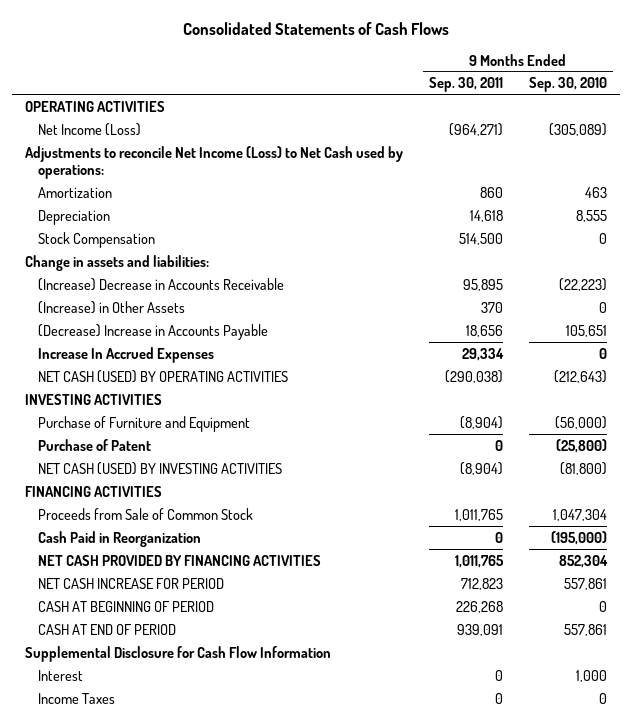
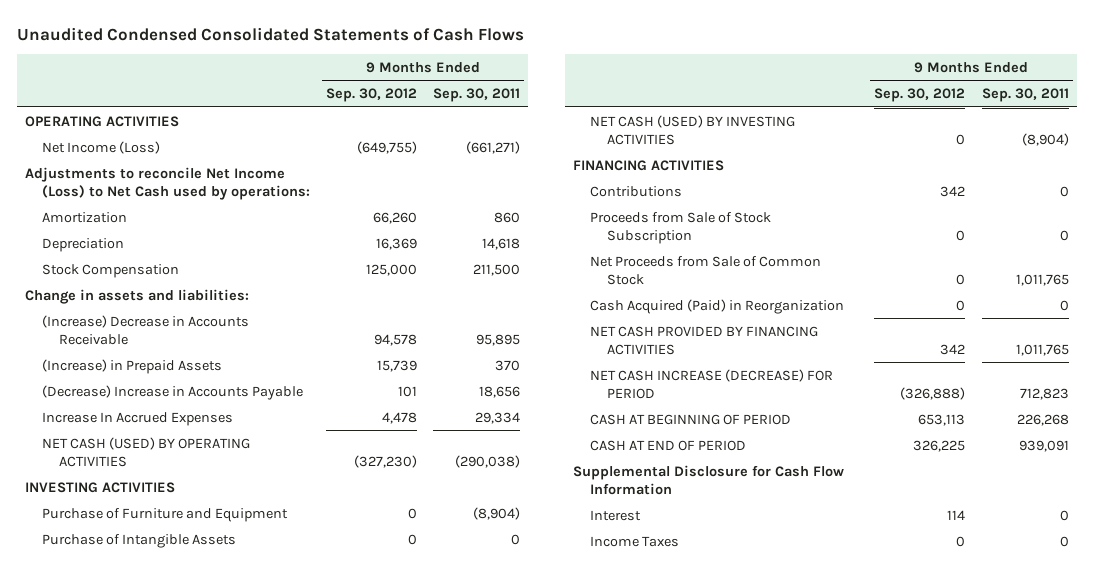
[182,21,449,35] Consolidated Statements of Cash Flows -> [16,26,524,41] Unaudited Condensed Consolidated Statements of Cash Flows
[528,77,607,93] Sep. 30, 2010 -> none
none -> [326,88,418,103] Sep. 30, 2012
[448,122,503,136] (964,271) -> [466,140,521,154] (661,271)
[458,232,503,245] 514,500 -> [473,263,521,276] 211,500
[38,300,186,314] (Increase) in Other Assets -> [41,358,222,374] (Increase) in Prepaid Assets
[38,438,152,451] Purchase of Patent -> [41,533,236,548] Purchase of Intangible Assets
none -> [590,185,683,197] Contributions
none -> [590,211,772,244] Proceeds from Sale of Stock Subscription
[38,507,254,520] Proceeds from Sale of Common Stock -> [590,255,822,285] Net Proceeds from Sale of Common Stock
[38,530,202,547] Cash Paid in Reorganization -> [590,298,845,314] Cash Acquired (Paid) in Reorganization
[38,577,225,589] NET CASH INCREASE FOR PERIOD -> [590,368,834,399] NET CASH INCREASE (DECREASE) FOR PERIOD

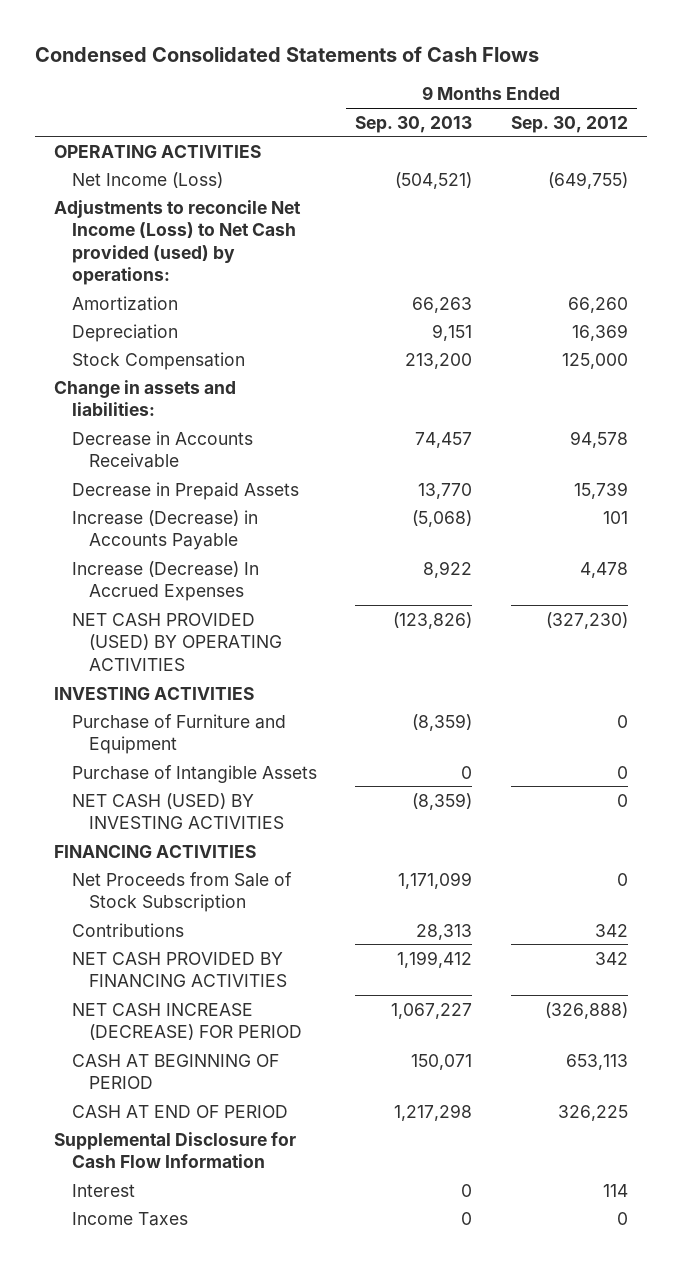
[16,26,524,41] Unaudited Condensed Consolidated Statements of Cash Flows -> [34,46,539,63] Condensed Consolidated Statements of Cash Flows
[433,88,521,103] Sep. 30, 2011 -> none
none -> [355,115,473,133] Sep. 30, 2013
[24,166,310,200] Adjustments to reconcile Net Income (Loss) to Net Cash used by operations: -> [53,199,301,286] Adjustments to reconcile Net Income (Loss) to Net Cash provided (used) by operations:
[41,314,249,345] (Increase) Decrease in Accounts Receivable -> [71,430,253,469] Decrease in Accounts Receivable
[41,358,222,374] (Increase) in Prepaid Assets -> [71,481,299,500] Decrease in Prepaid Assets
[41,384,303,400] (Decrease) Increase in Accounts Payable -> [71,509,258,551] Increase (Decrease) in Accounts Payable
[41,411,233,426] Increase In Accrued Expenses -> [71,560,259,602] Increase (Decrease) In Accrued Expenses
[41,436,250,467] NET CASH (USED) BY OPERATING ACTIVITIES -> [71,612,283,671] NET CASH PROVIDED (USED) BY OPERATING ACTIVITIES
none -> [71,871,292,913] Net Proceeds from Sale of Stock Subscription
[590,211,772,244] Proceeds from Sale of Stock Subscription -> none
[590,255,822,285] Net Proceeds from Sale of Common Stock -> none
[590,298,845,314] Cash Acquired (Paid) in Reorganization -> none

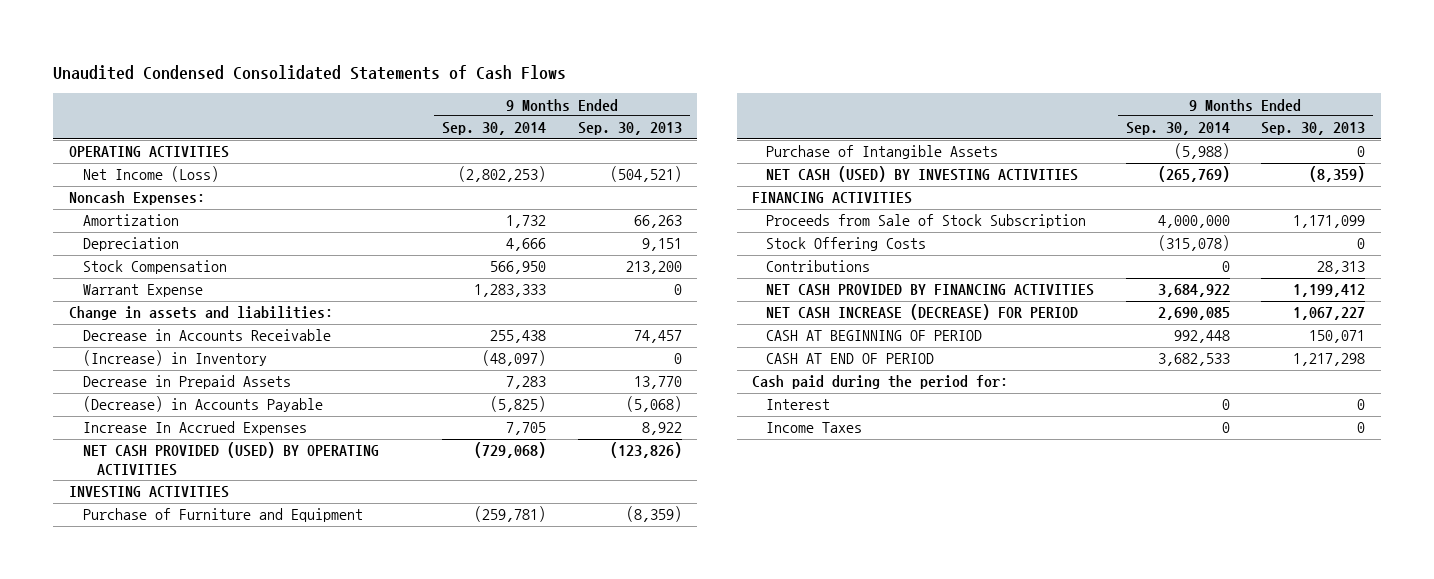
[34,46,539,63] Condensed Consolidated Statements of Cash Flows -> [53,64,567,80] Unaudited Condensed Consolidated Statements of Cash Flows
[510,115,628,133] Sep. 30, 2012 -> none
none -> [442,122,547,136] Sep. 30, 2014
[53,199,301,286] Adjustments to reconcile Net Income (Loss) to Net Cash provided (used) by operations: -> none
none -> [68,191,205,206] Noncash Expenses:
none -> [82,284,203,298] Warrant Expense
none -> [82,350,267,367] (Increase) in Inventory
[71,509,258,551] Increase (Decrease) in Accounts Payable -> [82,396,323,413] (Decrease) in Accounts Payable
[71,560,259,602] Increase (Decrease) In Accrued Expenses -> [82,421,307,436] Increase In Accrued Expenses
[71,871,292,913] Net Proceeds from Sale of Stock Subscription -> [766,214,1087,229] Proceeds from Sale of Stock Subscription
none -> [766,237,927,252] Stock Offering Costs
[53,1131,296,1169] Supplemental Disclosure for Cash Flow Information -> none
none -> [752,375,1009,390] Cash paid during the period for:

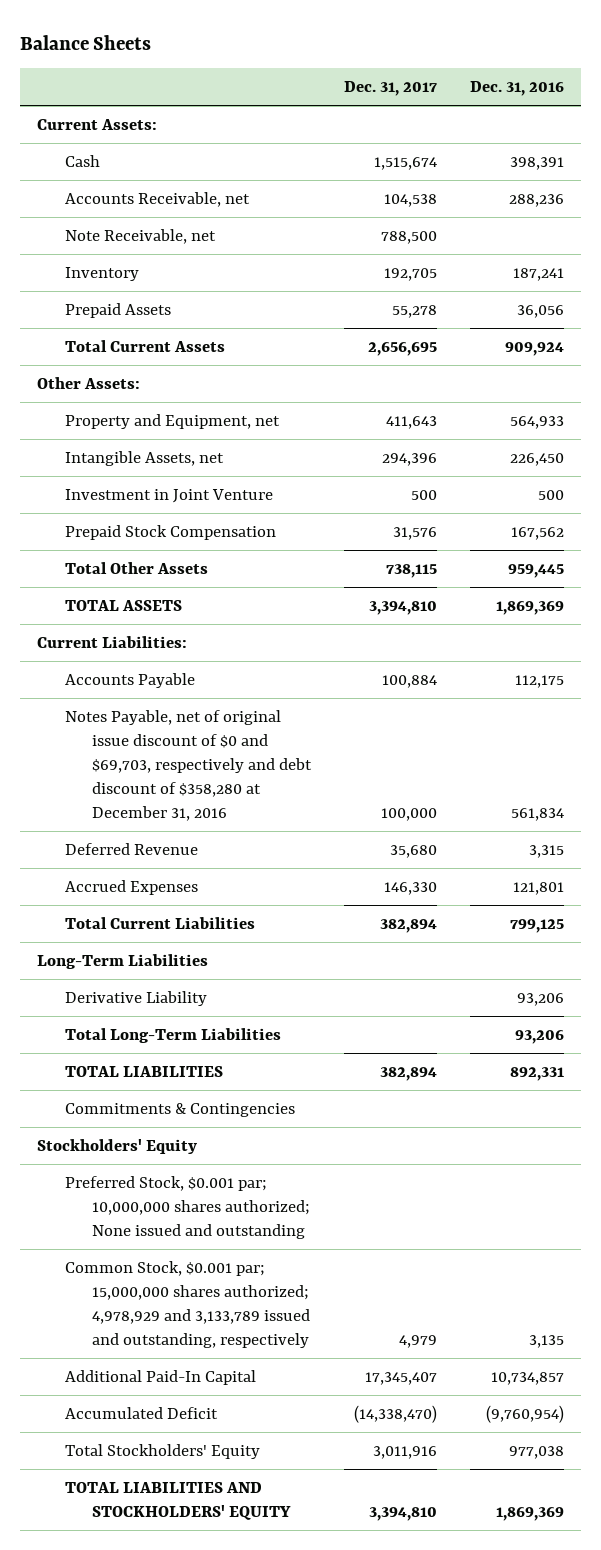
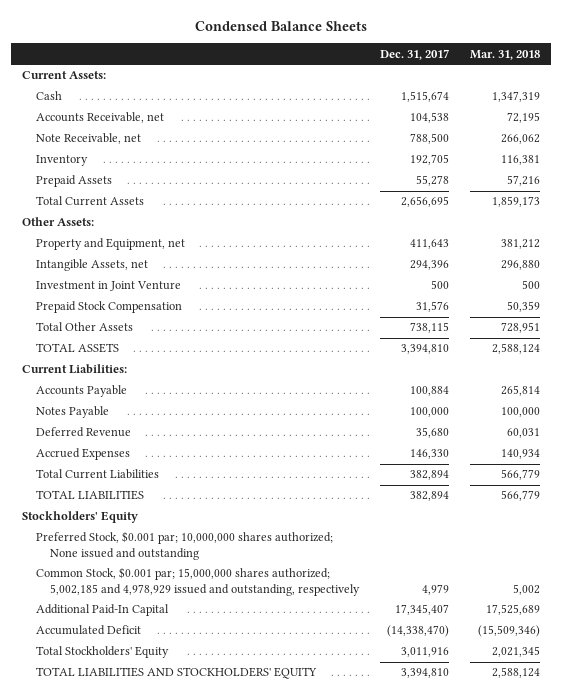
[20,34,152,50] Balance Sheets -> [195,20,368,31] Condensed Balance Sheets
[470,81,565,97] Dec. 31, 2016 -> none
none -> [470,49,541,60] Mar. 31, 2018
[64,709,313,821] Notes Payable, net of original issue discount of $0 and $69,703, respectively and debt discount of $358,280 at December 31, 2016 -> [36,406,110,419] Notes Payable
[37,953,209,969] Long-Term Liabilities -> none
[64,990,207,1006] Derivative Liability -> none
[64,1027,281,1043] Total Long-Term Liabilities -> none
[64,1102,295,1117] Commitments & Contingencies -> none
[64,1260,311,1348] Common Stock, $0.001 par; 15,000,000 shares authorized; 4,978,929 and 3,133,789 issued and outstanding, respectively -> [36,567,361,597] Common Stock, $0.001 par; 15,000,000 shares authorized; 5,002,185 and 4,978,929 issued and outstanding, respectively

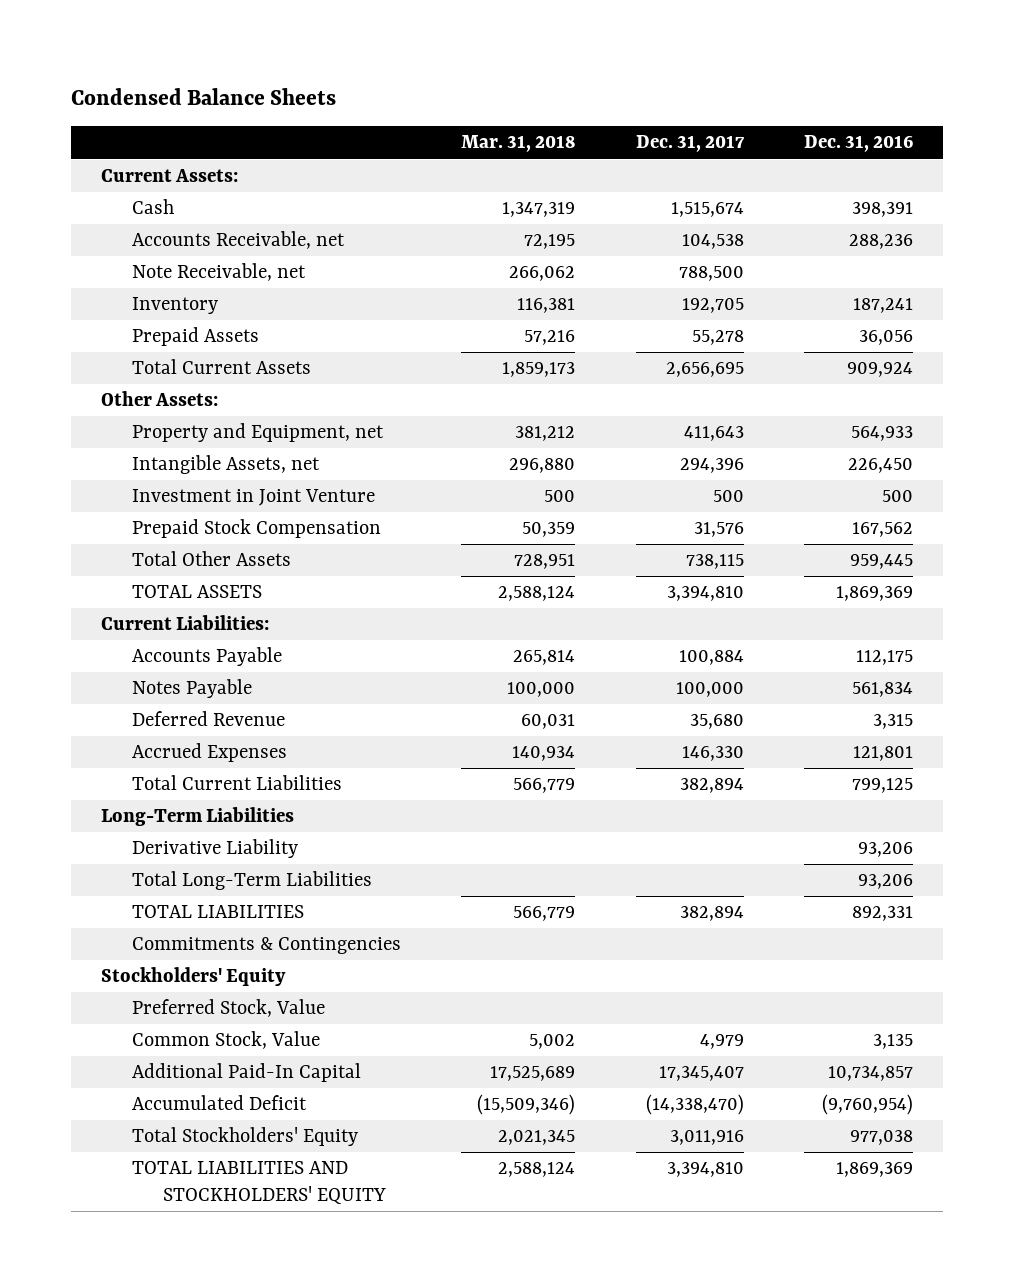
none -> [804,135,914,153] Dec. 31, 2016
none -> [101,807,295,827] Long-Term Liabilities
none -> [132,839,299,859] Derivative Liability
none -> [132,871,373,891] Total Long-Term Liabilities
none -> [132,937,402,955] Commitments & Contingencies
[36,531,334,561] Preferred Stock, $0.001 par; 10,000,000 shares authorized; None issued and outstanding -> [132,999,326,1018] Preferred Stock, Value
[36,567,361,597] Common Stock, $0.001 par; 15,000,000 shares authorized; 5,002,185 and 4,978,929 issued and outstanding, respectively -> [132,1031,321,1050] Common Stock, Value

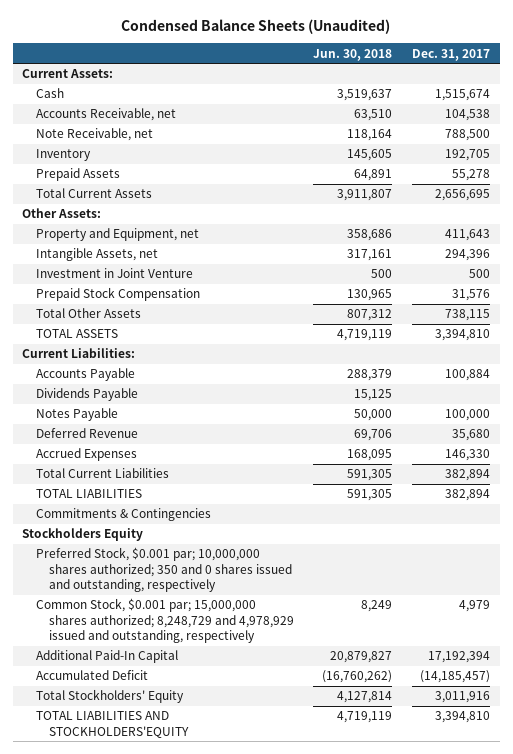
[71,87,337,105] Condensed Balance Sheets -> [121,19,391,35] Condensed Balance Sheets (Unaudited)
[461,135,576,153] Mar. 31, 2018 -> none
[804,135,914,153] Dec. 31, 2016 -> none
none -> [313,48,393,61] Jun. 30, 2018
none -> [35,388,138,402] Dividends Payable
[101,807,295,827] Long-Term Liabilities -> none
[132,839,299,859] Derivative Liability -> none
[132,871,373,891] Total Long-Term Liabilities -> none
[101,967,287,987] Stockholders' Equity -> [22,528,144,542] Stockholders Equity
[132,999,326,1018] Preferred Stock, Value -> [35,547,292,593] Preferred Stock, $0.001 par; 10,000,000 shares authorized; 350 and 0 shares issued and outstanding, respectively
[132,1031,321,1050] Common Stock, Value -> [35,598,294,644] Common Stock, $0.001 par; 15,000,000 shares authorized; 8,248,729 and 4,978,929 issued and outstanding, respectively
[658,1066,744,1082] 17,345,407 -> [428,651,491,664] 17,192,394
[645,1094,744,1116] (14,338,470) -> [420,670,491,684] (14,185,457)
[132,1161,386,1205] TOTAL LIABILITIES AND STOCKHOLDERS' EQUITY -> [35,711,189,738] TOTAL LIABILITIES AND STOCKHOLDERS'EQUITY

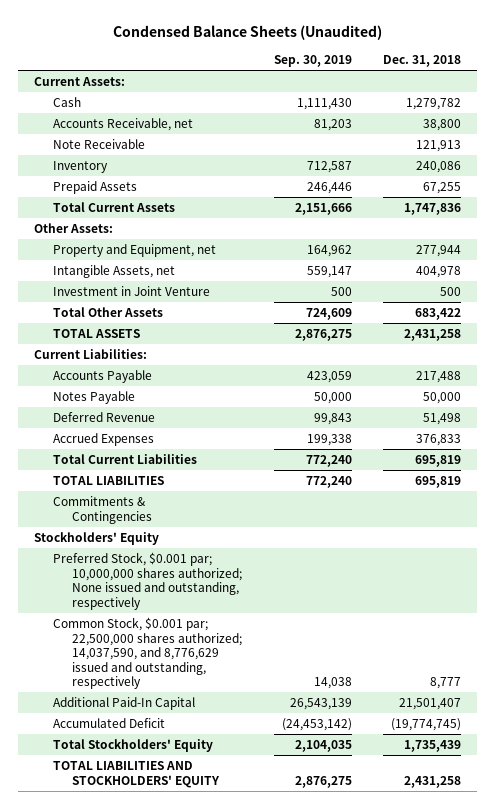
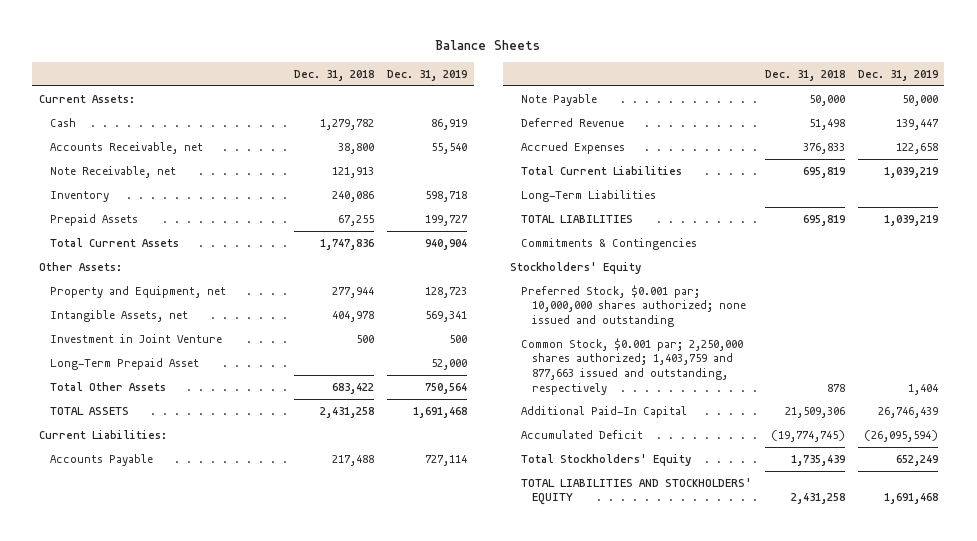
[112,25,382,41] Condensed Balance Sheets (Unaudited) -> [435,40,541,51] Balance Sheets
[273,55,352,68] Sep. 30, 2019 -> none
none -> [387,70,468,82] Dec. 31, 2019
[53,139,146,150] Note Receivable -> [50,165,177,178] Note Receivable, net
none -> [50,357,200,370] Long-Term Prepaid Asset
[53,391,136,405] Notes Payable -> [520,93,597,106] Note Payable
none -> [520,189,656,202] Long-Term Liabilities
[53,552,243,610] Preferred Stock, $0.001 par; 10,000,000 shares authorized; None issued and outstanding, respectively -> [520,284,747,328] Preferred Stock, $0.001 par; 10,000,000 shares authorized; none issued and outstanding
[53,617,243,690] Common Stock, $0.001 par; 22,500,000 shares authorized; 14,037,590, and 8,776,629 issued and outstanding, respectively -> [520,337,743,395] Common Stock, $0.001 par; 2,250,000 shares authorized; 1,403,759 and 877,663 issued and outstanding, respectively
[430,677,462,690] 8,777 -> [826,383,845,392] 878
[399,698,462,711] 21,501,407 -> [784,406,845,418] 21,509,306

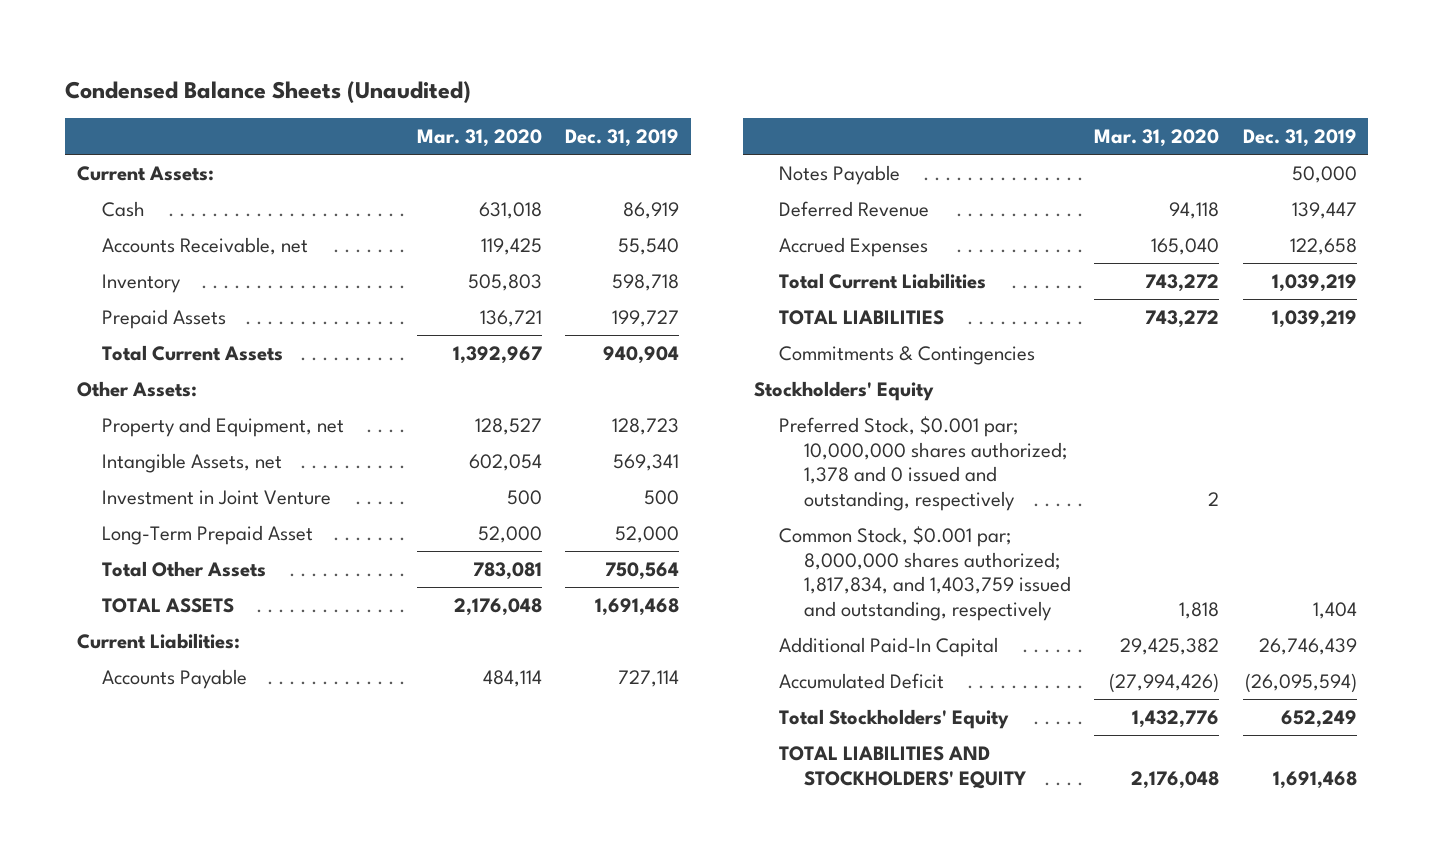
[435,40,541,51] Balance Sheets -> [65,80,472,103] Condensed Balance Sheets (Unaudited)
[294,70,375,82] Dec. 31, 2018 -> none
none -> [417,129,543,148] Mar. 31, 2020
[50,165,177,178] Note Receivable, net -> none
[520,93,597,106] Note Payable -> [779,164,901,185] Notes Payable
[520,189,656,202] Long-Term Liabilities -> none
[520,284,747,328] Preferred Stock, $0.001 par; 10,000,000 shares authorized; none issued and outstanding -> [779,415,1068,512] Preferred Stock, $0.001 par; 10,000,000 shares authorized; 1,378 and 0 issued and outstanding, respectively
[520,337,743,395] Common Stock, $0.001 par; 2,250,000 shares authorized; 1,403,759 and 877,663 issued and outstanding, respectively -> [779,525,1072,622] Common Stock, $0.001 par; 8,000,000 shares authorized; 1,817,834, and 1,403,759 issued and outstanding, respectively

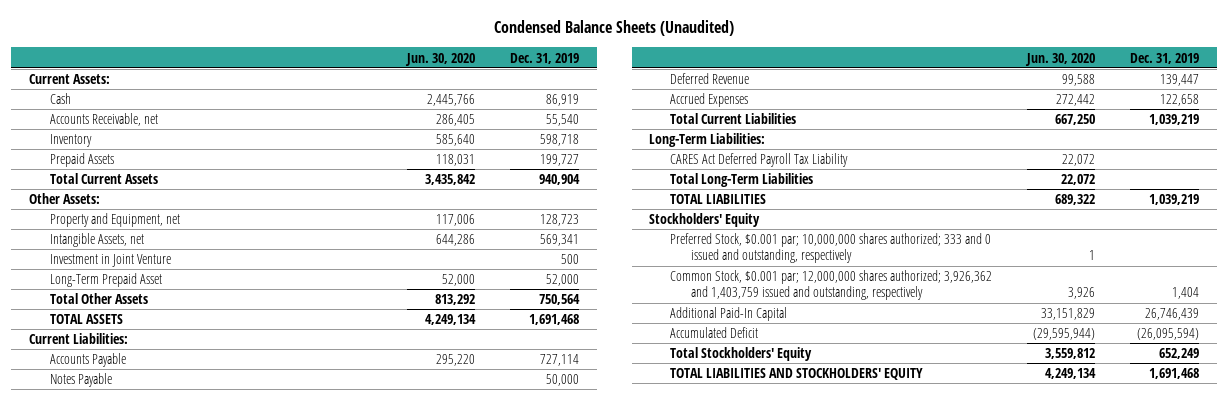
[417,129,543,148] Mar. 31, 2020 -> none
none -> [405,52,476,66] Jun. 30, 2020
none -> [649,133,766,148] Long-Term Liabilities:
none -> [670,153,849,168] CARES Act Deferred Payroll Tax Liability
none -> [670,173,814,188] Total Long-Term Liabilities
[779,345,1036,365] Commitments & Contingencies -> none
[779,415,1068,512] Preferred Stock, $0.001 par; 10,000,000 shares authorized; 1,378 and 0 issued and outstanding, respectively -> [670,233,992,264] Preferred Stock, $0.001 par; 10,000,000 shares authorized; 333 and 0 issued and outstanding, respectively
[779,525,1072,622] Common Stock, $0.001 par; 8,000,000 shares authorized; 1,817,834, and 1,403,759 issued and outstanding, respectively -> [670,270,993,301] Common Stock, $0.001 par; 12,000,000 shares authorized; 3,926,362 and 1,403,759 issued and outstanding, respectively

